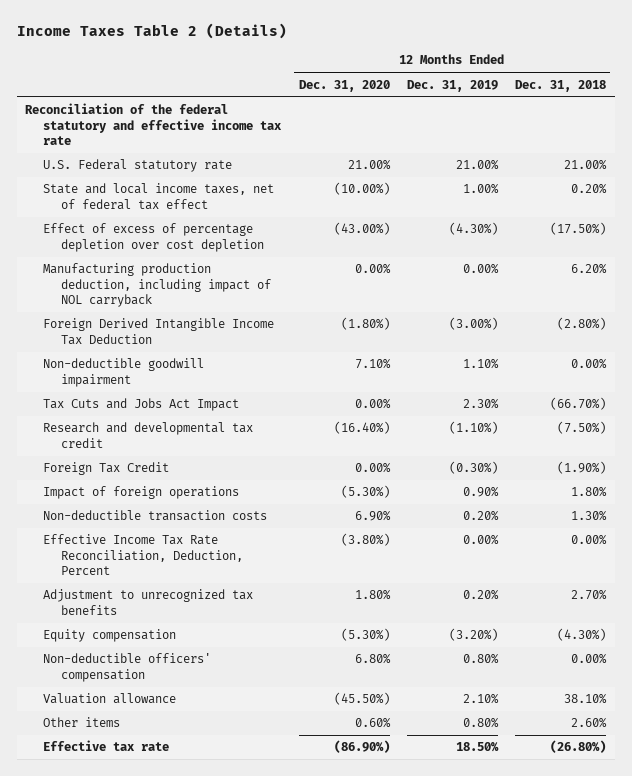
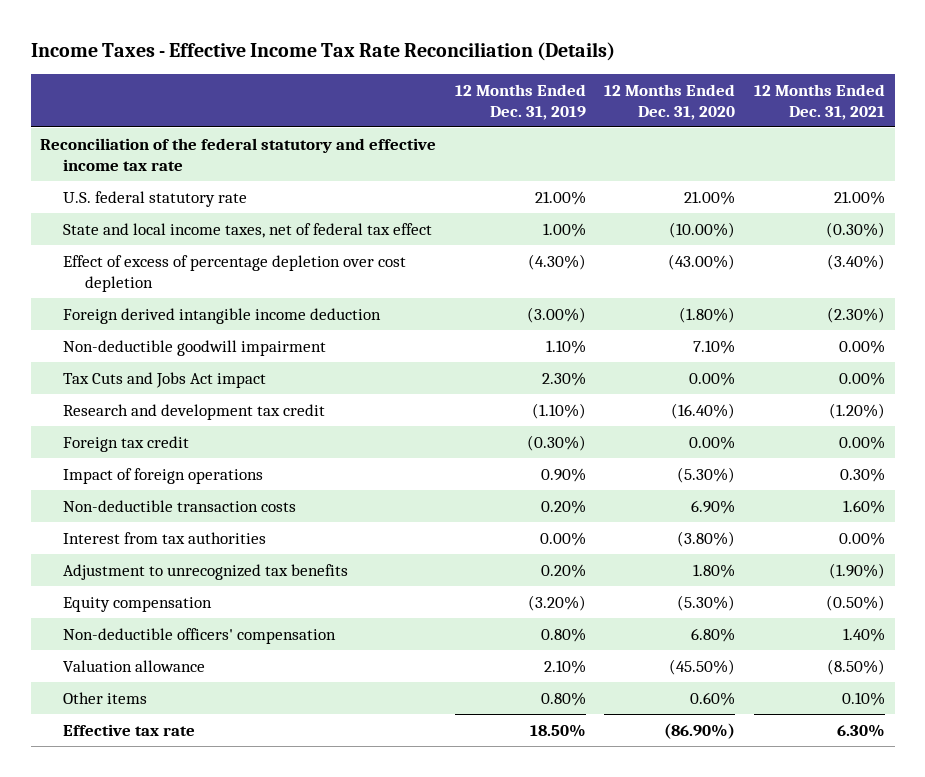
[16,22,287,39] Income Taxes Table 2 (Details) -> [30,42,615,62] Income Taxes - Effective Income Tax Rate Reconciliation (Details)
[515,79,607,92] Dec. 31, 2018 -> none
none -> [754,83,886,120] 12 Months Ended Dec. 31, 2021
[43,159,233,173] U.S. Federal statutory rate -> [62,190,247,207] U.S. federal statutory rate
[43,263,272,307] Manufacturing production deduction, including impact of NOL carryback -> none
[43,318,275,345] Foreign Derived Intangible Income Tax Deduction -> [62,307,381,324] Foreign derived intangible income deduction
[43,398,240,412] Tax Cuts and Jobs Act Impact -> [62,371,266,388] Tax Cuts and Jobs Act impact
[43,422,254,448] Research and developmental tax credit -> [62,403,325,420] Research and development tax credit
[43,462,170,476] Foreign Tax Credit -> [62,435,189,452] Foreign tax credit
[43,534,244,575] Effective Income Tax Rate Reconciliation, Deduction, Percent -> [62,531,266,544] Interest from tax authorities

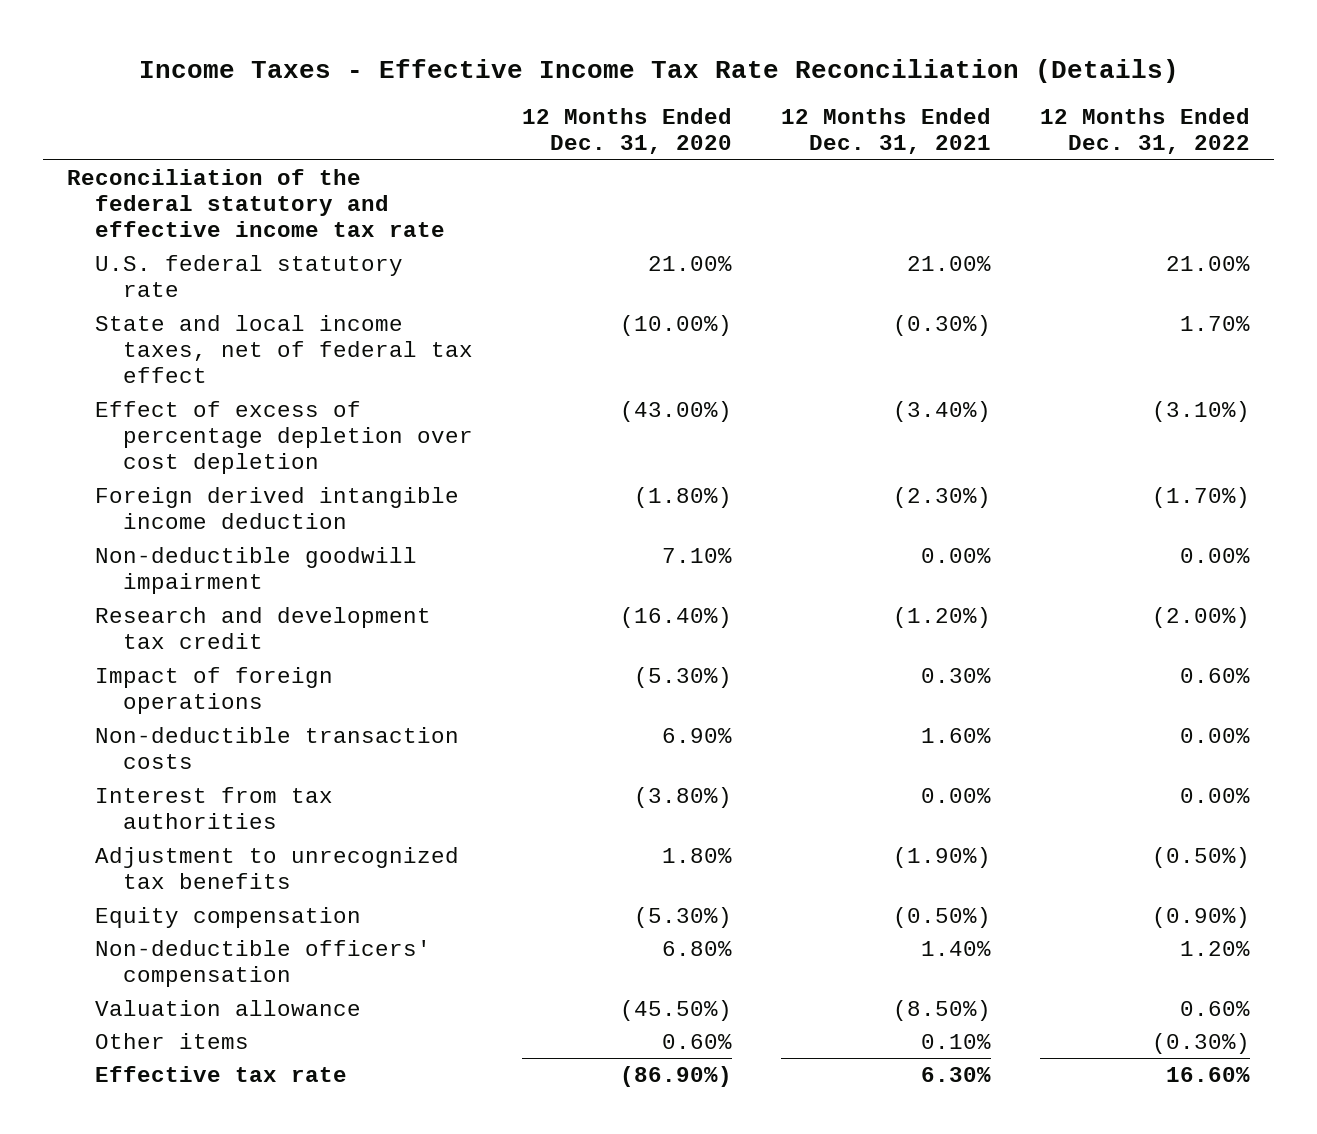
[454,83,586,120] 12 Months Ended Dec. 31, 2019 -> none
none -> [1039,108,1250,155] 12 Months Ended Dec. 31, 2022
[62,371,266,388] Tax Cuts and Jobs Act impact -> none
[62,435,189,452] Foreign tax credit -> none

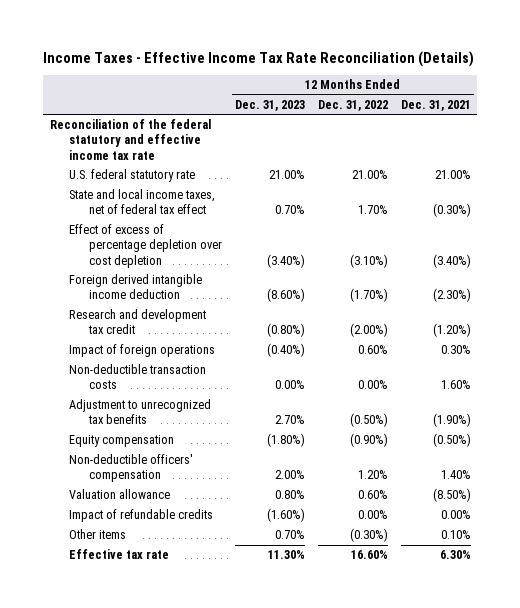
[522,108,733,155] 12 Months Ended Dec. 31, 2020 -> none
none -> [235,99,306,111] Dec. 31, 2023
[95,547,418,595] Non-deductible goodwill impairment -> none
[95,787,334,830] Interest from tax authorities -> none
none -> [69,509,214,523] Impact of refundable credits

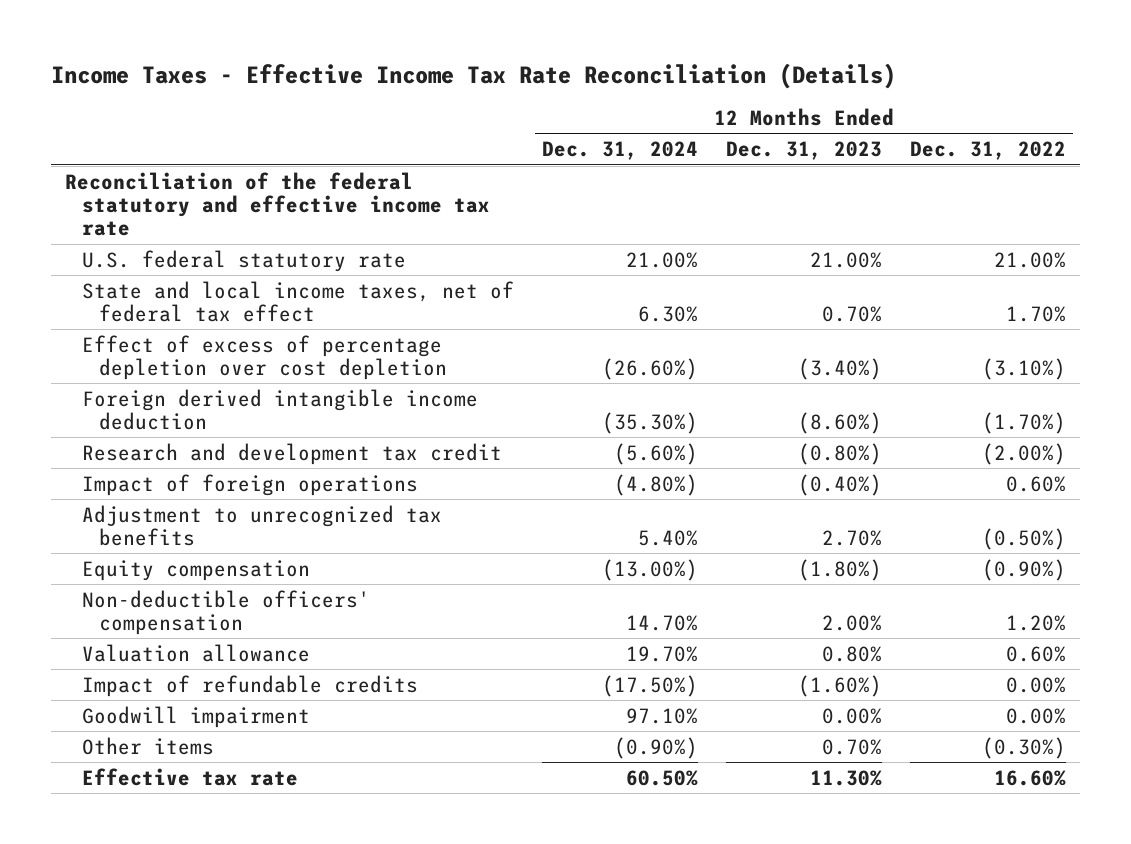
[400,99,471,111] Dec. 31, 2021 -> none
none -> [541,141,698,161] Dec. 31, 2024
[69,364,207,390] Non-deductible transaction costs -> none
none -> [81,705,310,728] Goodwill impairment

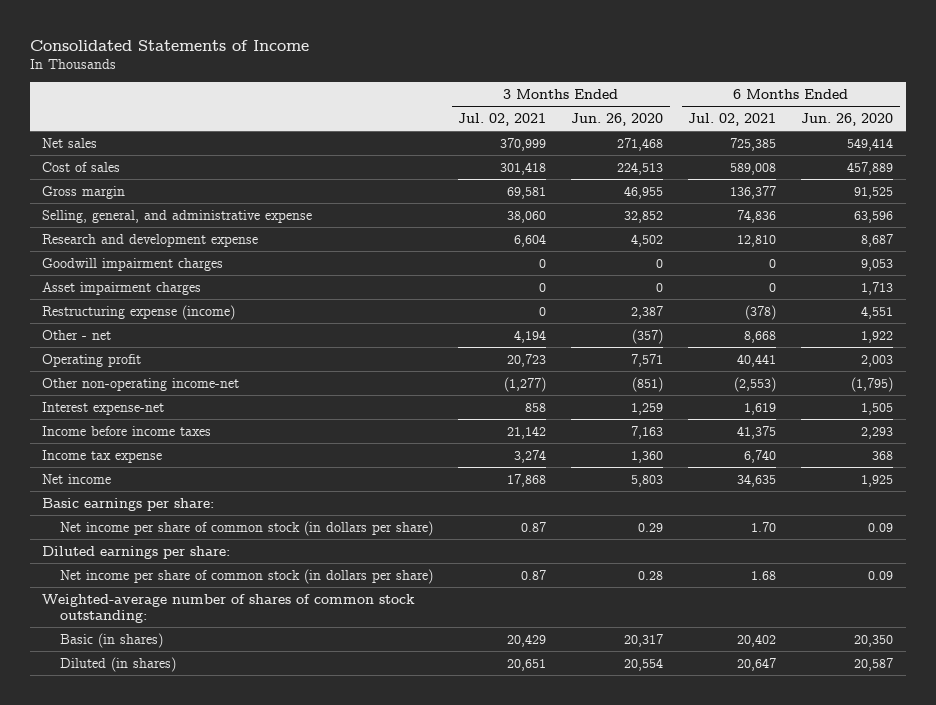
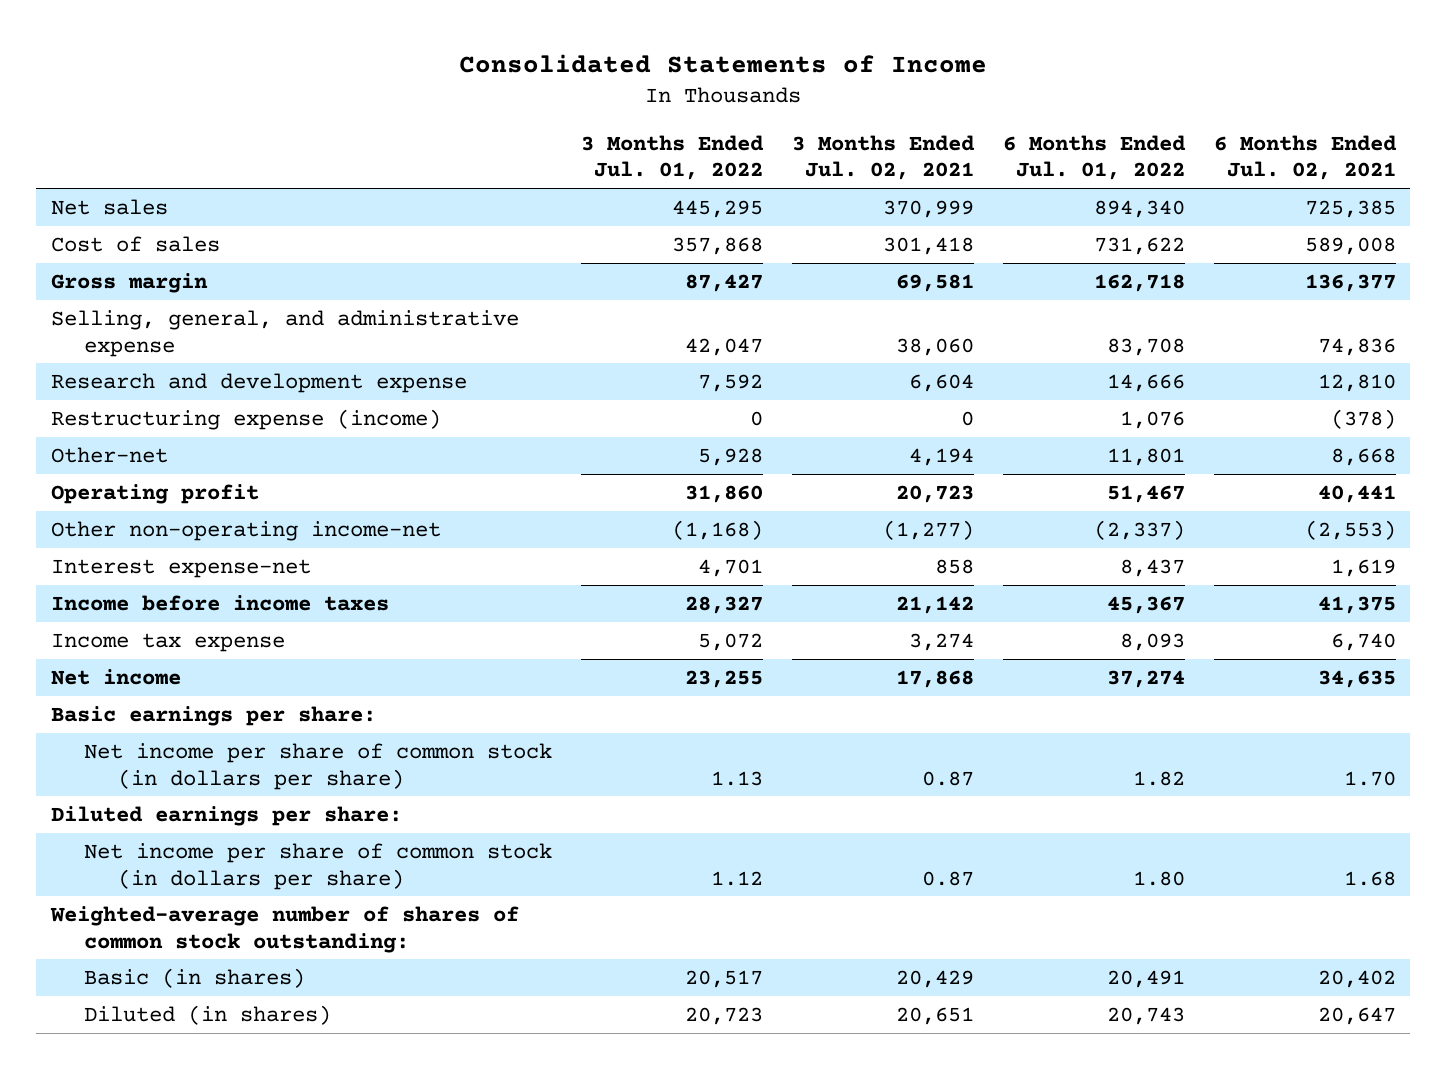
[571,113,664,127] Jun. 26, 2020 -> none
[801,113,894,127] Jun. 26, 2020 -> none
none -> [581,134,765,181] 3 Months Ended Jul. 01, 2022
none -> [1002,134,1186,181] 6 Months Ended Jul. 01, 2022
[42,257,224,271] Goodwill impairment charges -> none
[42,281,202,295] Asset impairment charges -> none
[42,329,112,340] Other - net -> [50,446,168,463] Other-net

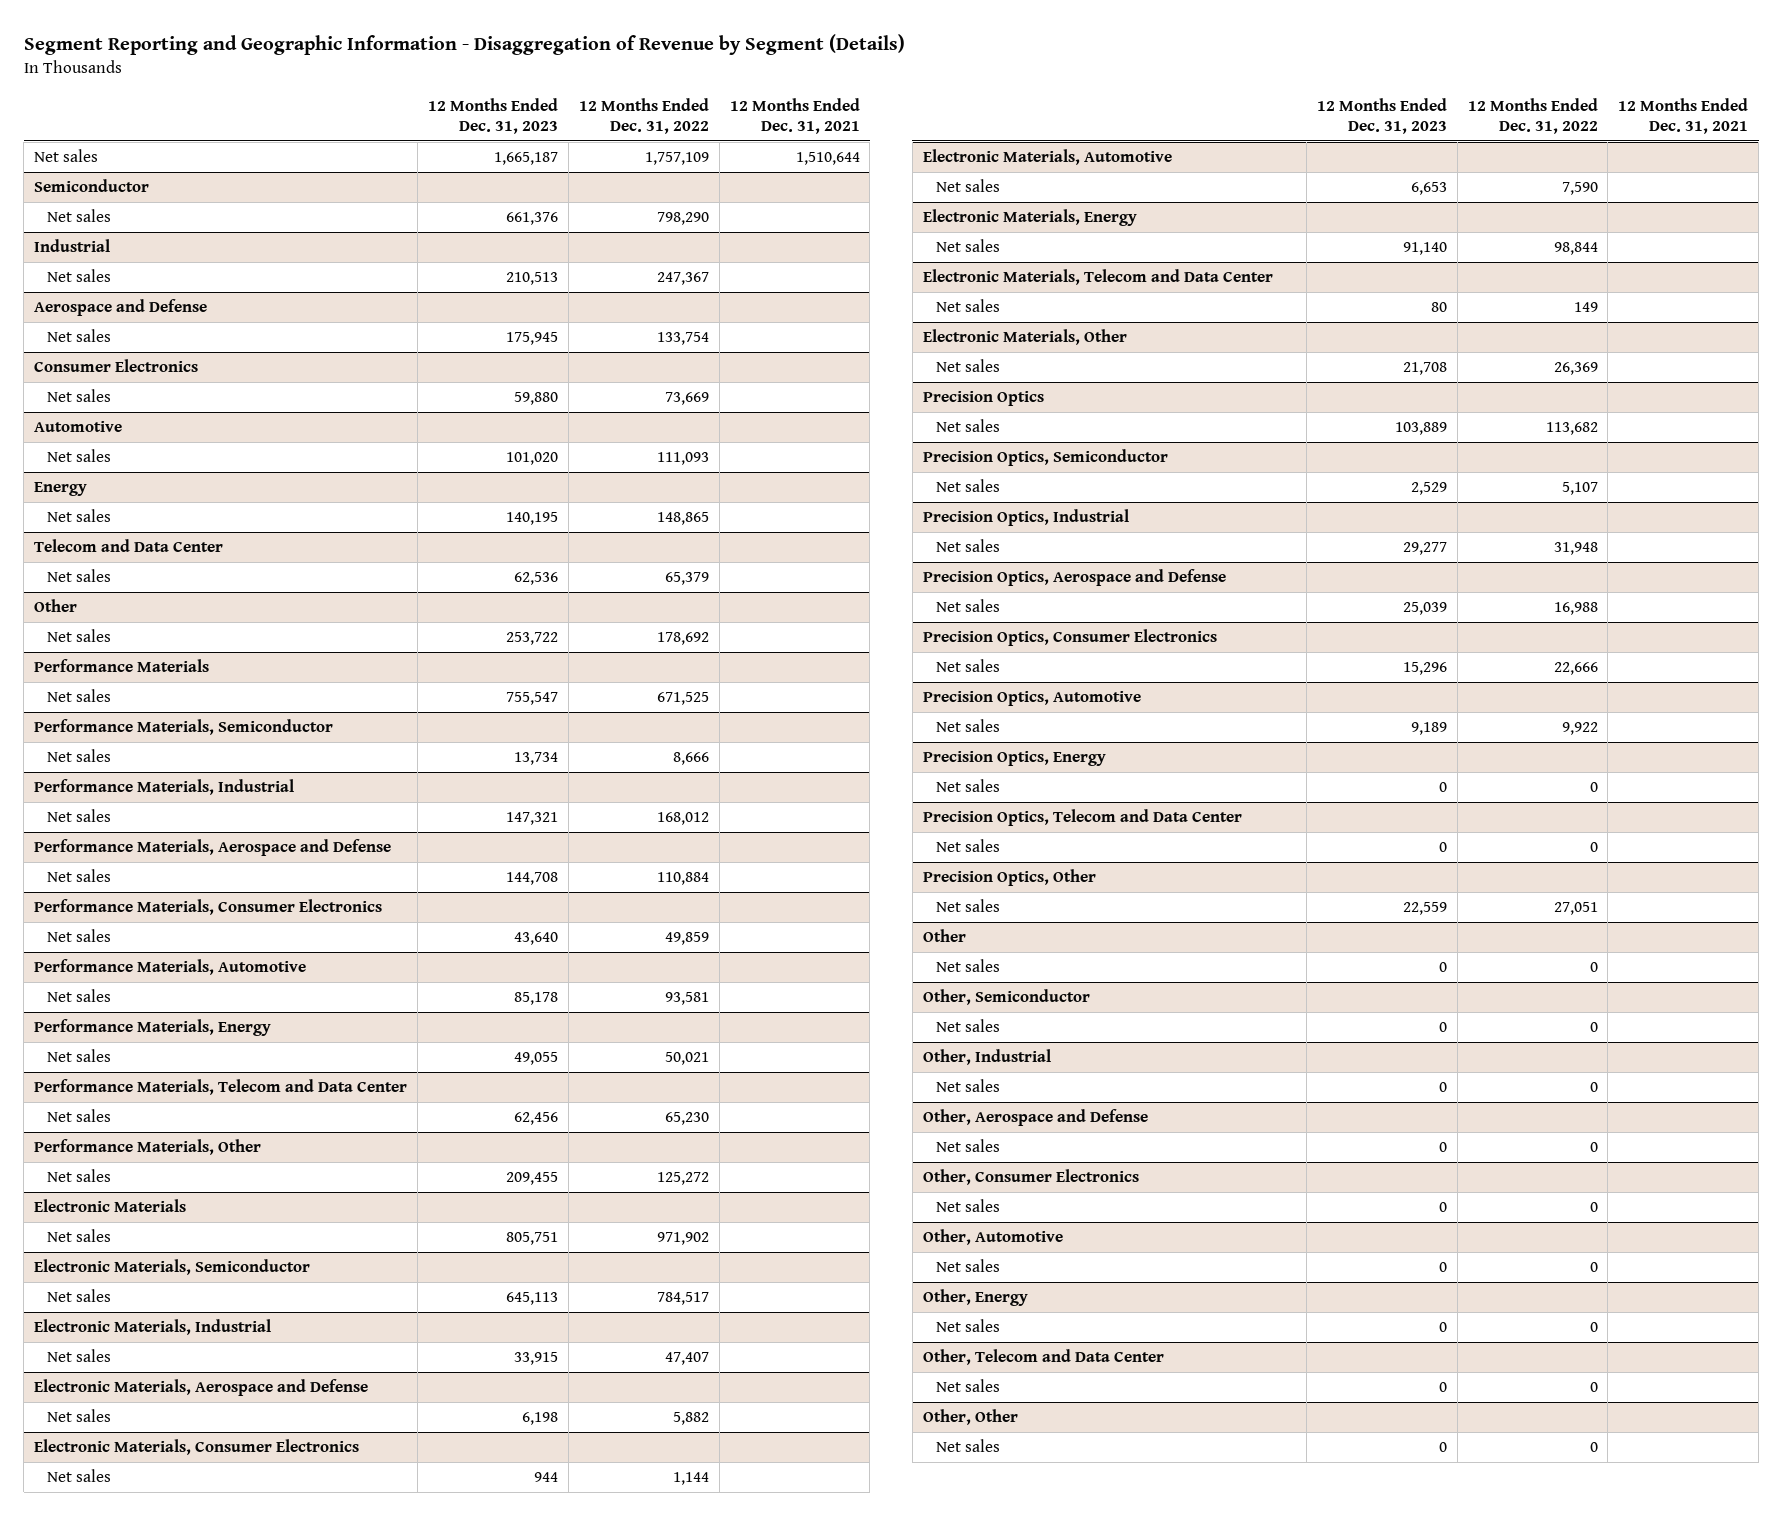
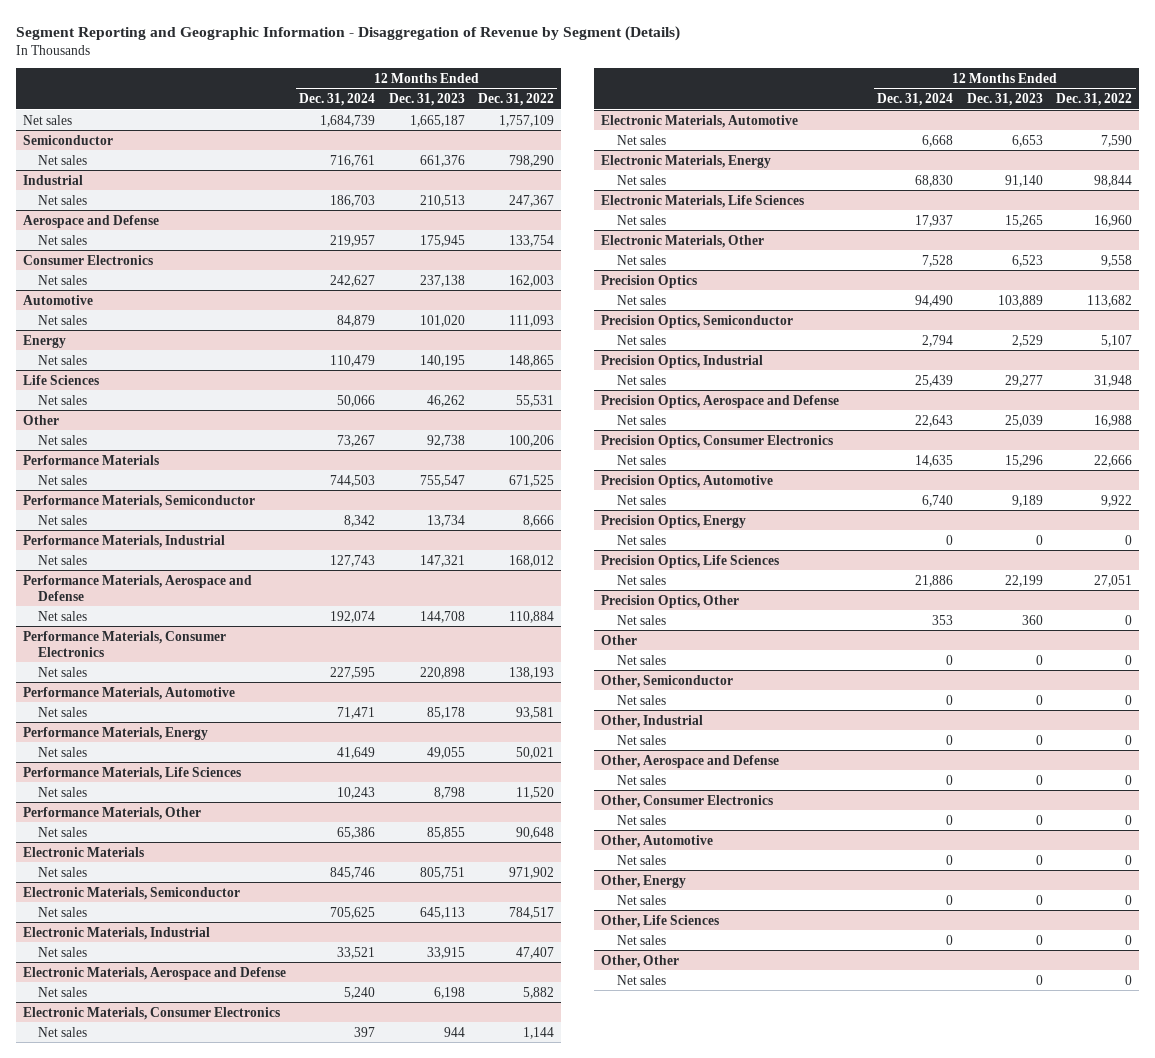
[729,97,860,134] 12 Months Ended Dec. 31, 2021 -> none
none -> [299,93,376,107] Dec. 31, 2024
[513,392,558,406] 59,880 -> [419,274,465,287] 237,138
[664,392,709,406] 73,669 -> [508,274,554,287] 162,003
[34,539,224,553] Telecom and Data Center -> none
none -> [22,374,99,385] Life Sciences
[513,572,558,586] 62,536 -> [426,394,465,407] 46,262
[664,572,709,586] 65,379 -> [515,394,554,407] 55,531
[505,632,558,646] 253,722 -> [426,434,465,447] 92,738
[656,632,709,646] 178,692 -> [508,434,554,447] 100,206
[513,932,558,946] 43,640 -> [419,666,465,679] 220,898
[664,932,709,946] 49,859 -> [508,666,554,679] 138,193
[34,1079,408,1096] Performance Materials, Telecom and Data Center -> none
none -> [22,766,241,780] Performance Materials, Life Sciences
[513,1112,558,1126] 62,456 -> [433,786,465,799] 8,798
[664,1112,709,1126] 65,230 -> [515,786,554,799] 11,520
[505,1172,558,1186] 209,455 -> [426,826,465,839] 85,855
[656,1172,709,1186] 125,272 -> [515,826,554,839] 90,648
[922,269,1273,286] Electronic Materials, Telecom and Data Center -> none
none -> [600,194,804,208] Electronic Materials, Life Sciences
[1430,302,1447,313] 80 -> [1004,214,1043,227] 15,265
[1573,302,1598,313] 149 -> [1094,214,1133,227] 16,960
[1402,362,1447,376] 21,708 -> [1011,254,1043,267] 6,523
[1553,362,1598,376] 26,369 -> [1101,254,1133,267] 9,558
[922,809,1242,827] Precision Optics, Telecom and Data Center -> none
none -> [600,554,779,568] Precision Optics, Life Sciences
[1438,842,1447,853] 0 -> [1004,574,1043,587] 22,199
[1589,842,1598,853] 0 -> [1094,574,1133,587] 27,051
[1402,902,1447,916] 22,559 -> [1021,614,1043,625] 360
[1553,902,1598,916] 27,051 -> [1125,614,1133,625] 0
[922,1349,1164,1366] Other, Telecom and Data Center -> none
none -> [600,914,719,928] Other, Life Sciences

